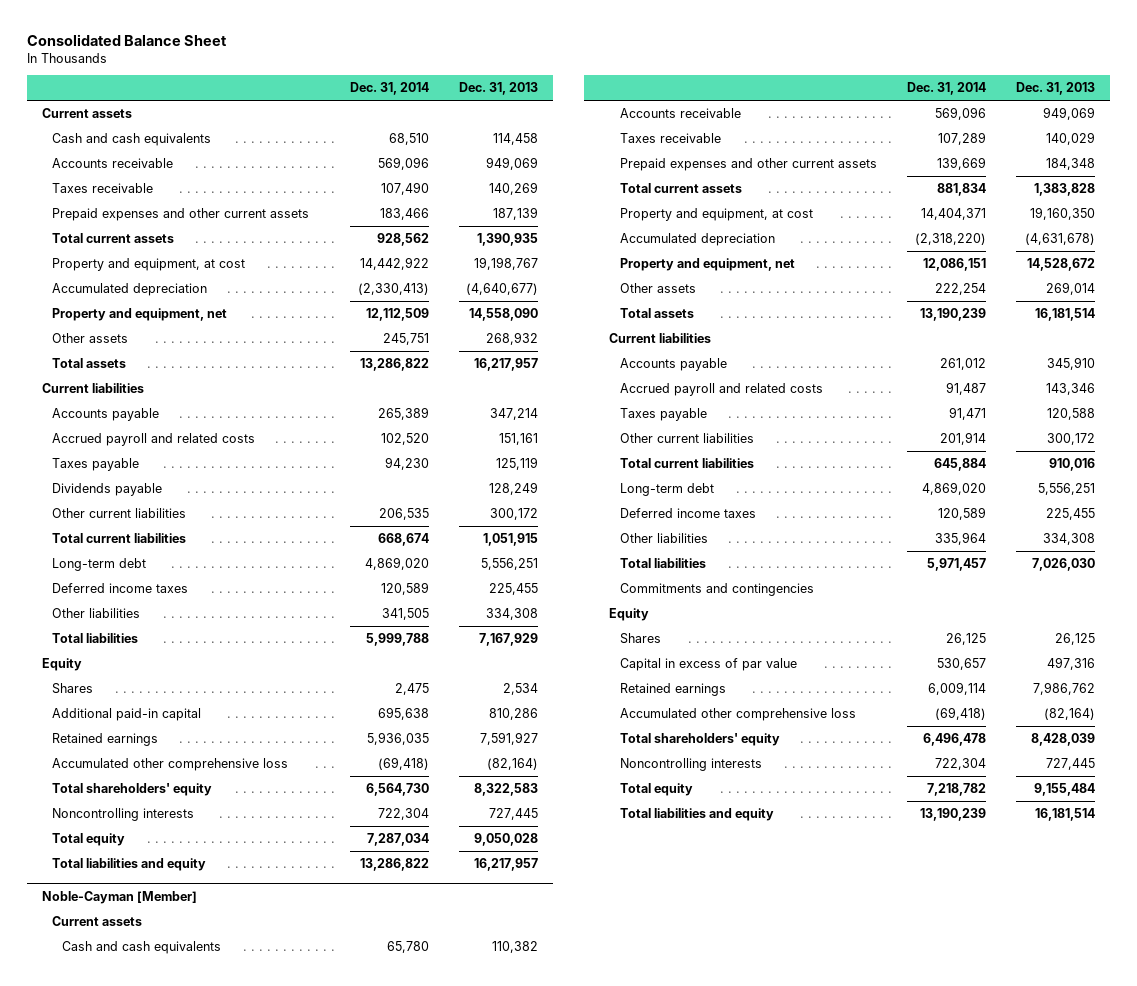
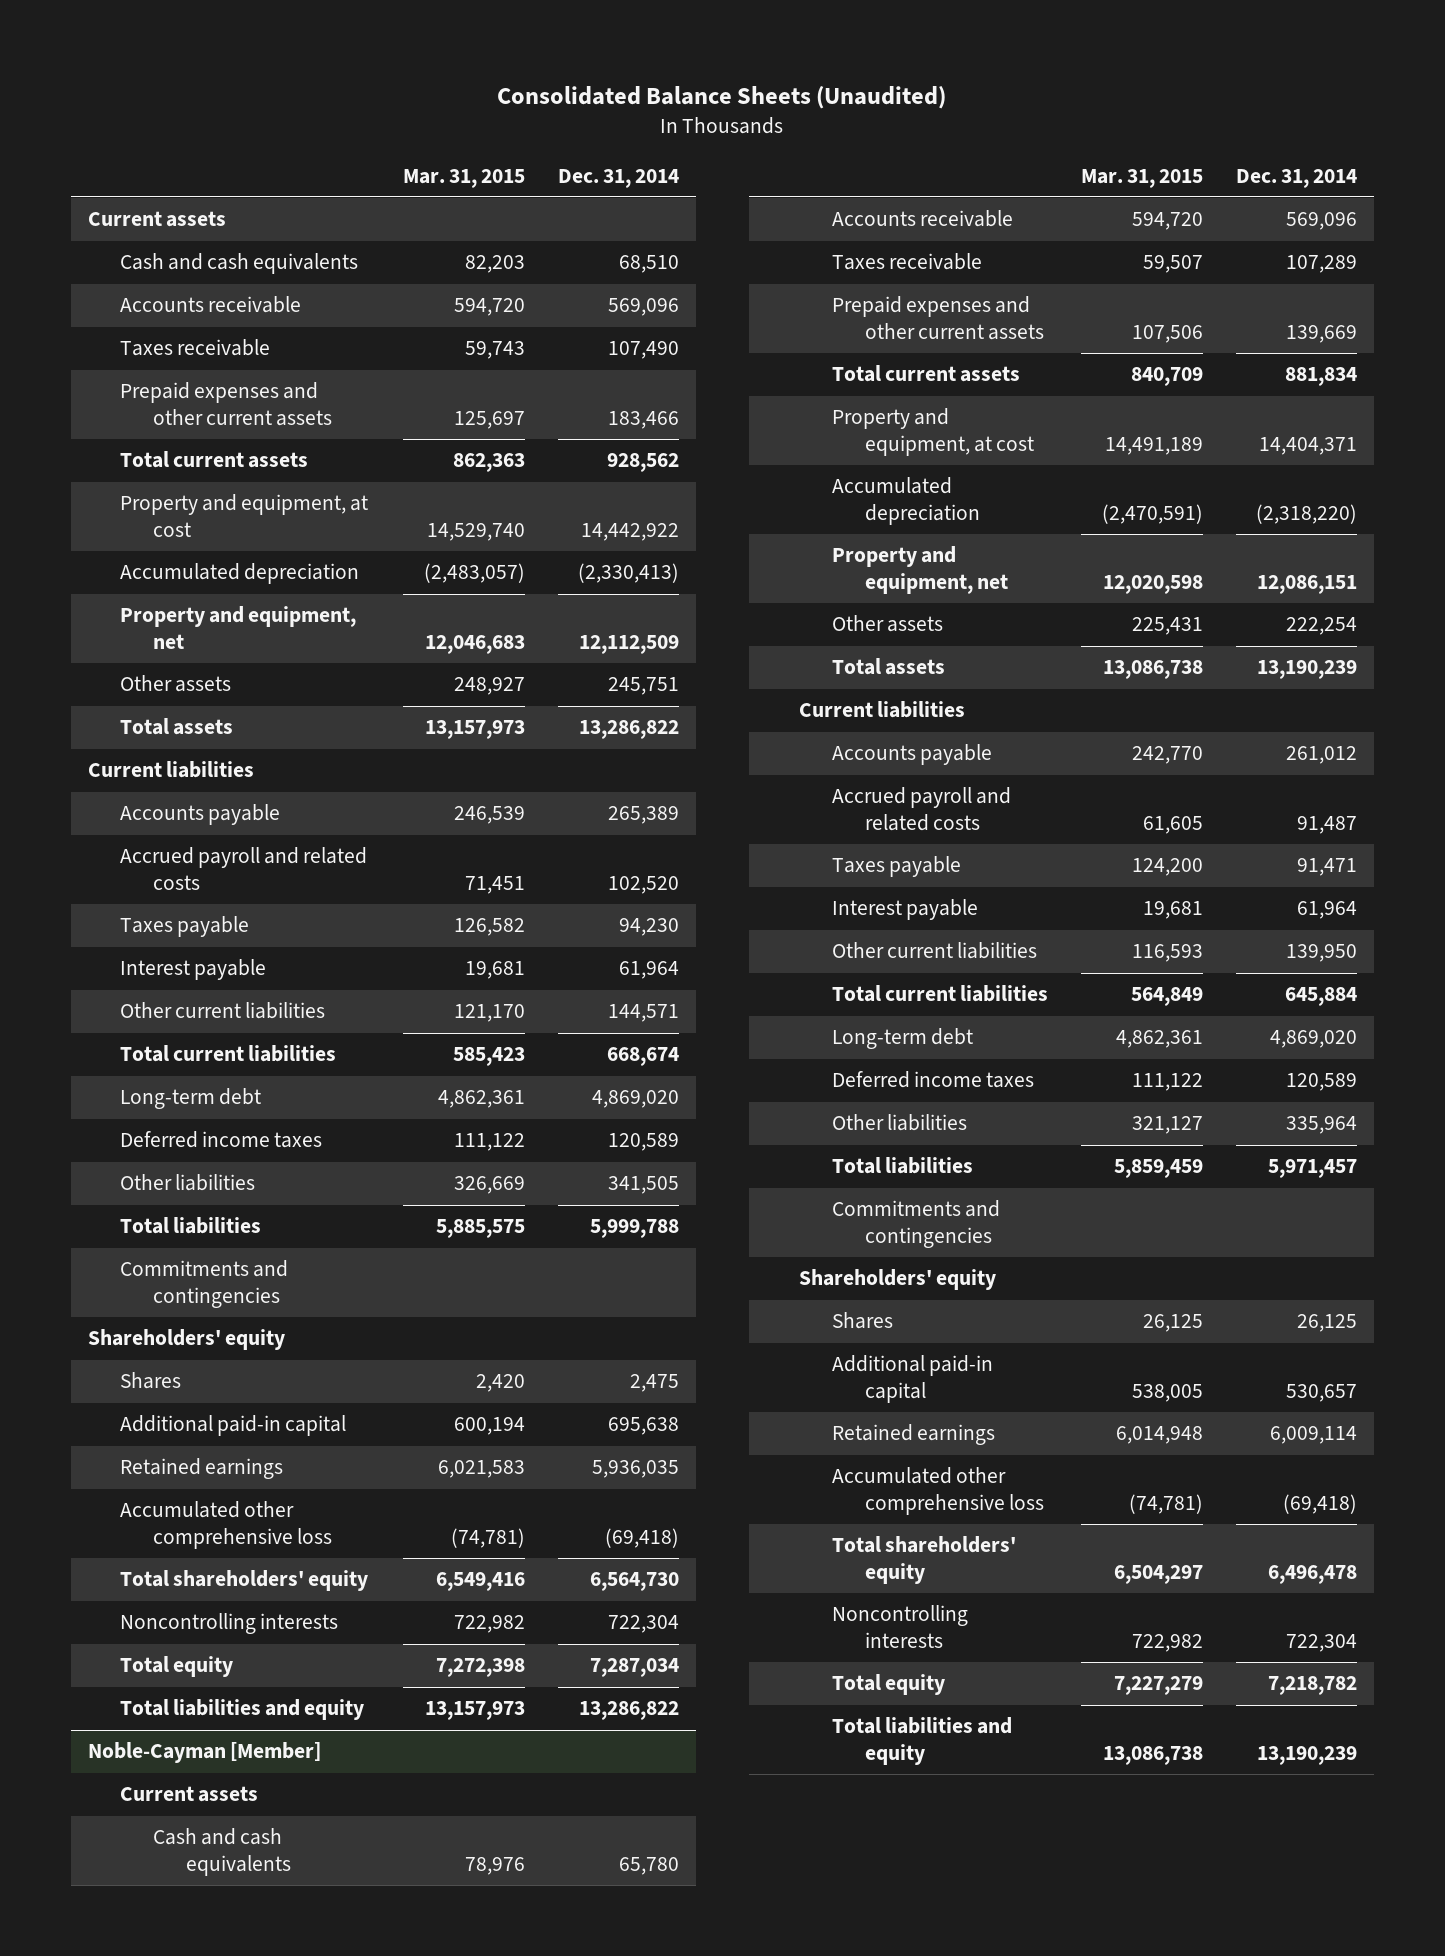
[26,34,227,47] Consolidated Balance Sheet -> [497,85,947,109] Consolidated Balance Sheets (Unaudited)
[458,82,538,96] Dec. 31, 2013 -> none
none -> [402,168,525,188] Mar. 31, 2015
[52,483,163,497] Dividends payable -> none
none -> [120,959,267,981] Interest payable
[378,508,429,521] 206,535 -> [608,1004,680,1023] 144,571
none -> [120,1260,289,1308] Commitments and contingencies
[42,658,83,672] Equity -> [87,1329,285,1351] Shareholders' equity
none -> [831,899,978,921] Interest payable
[939,432,986,446] 201,914 -> [1286,944,1358,963] 139,950
[609,608,650,622] Equity -> [798,1269,996,1291] Shareholders' equity
[619,658,797,672] Capital in excess of par value -> [831,1355,993,1403] Additional paid-in capital

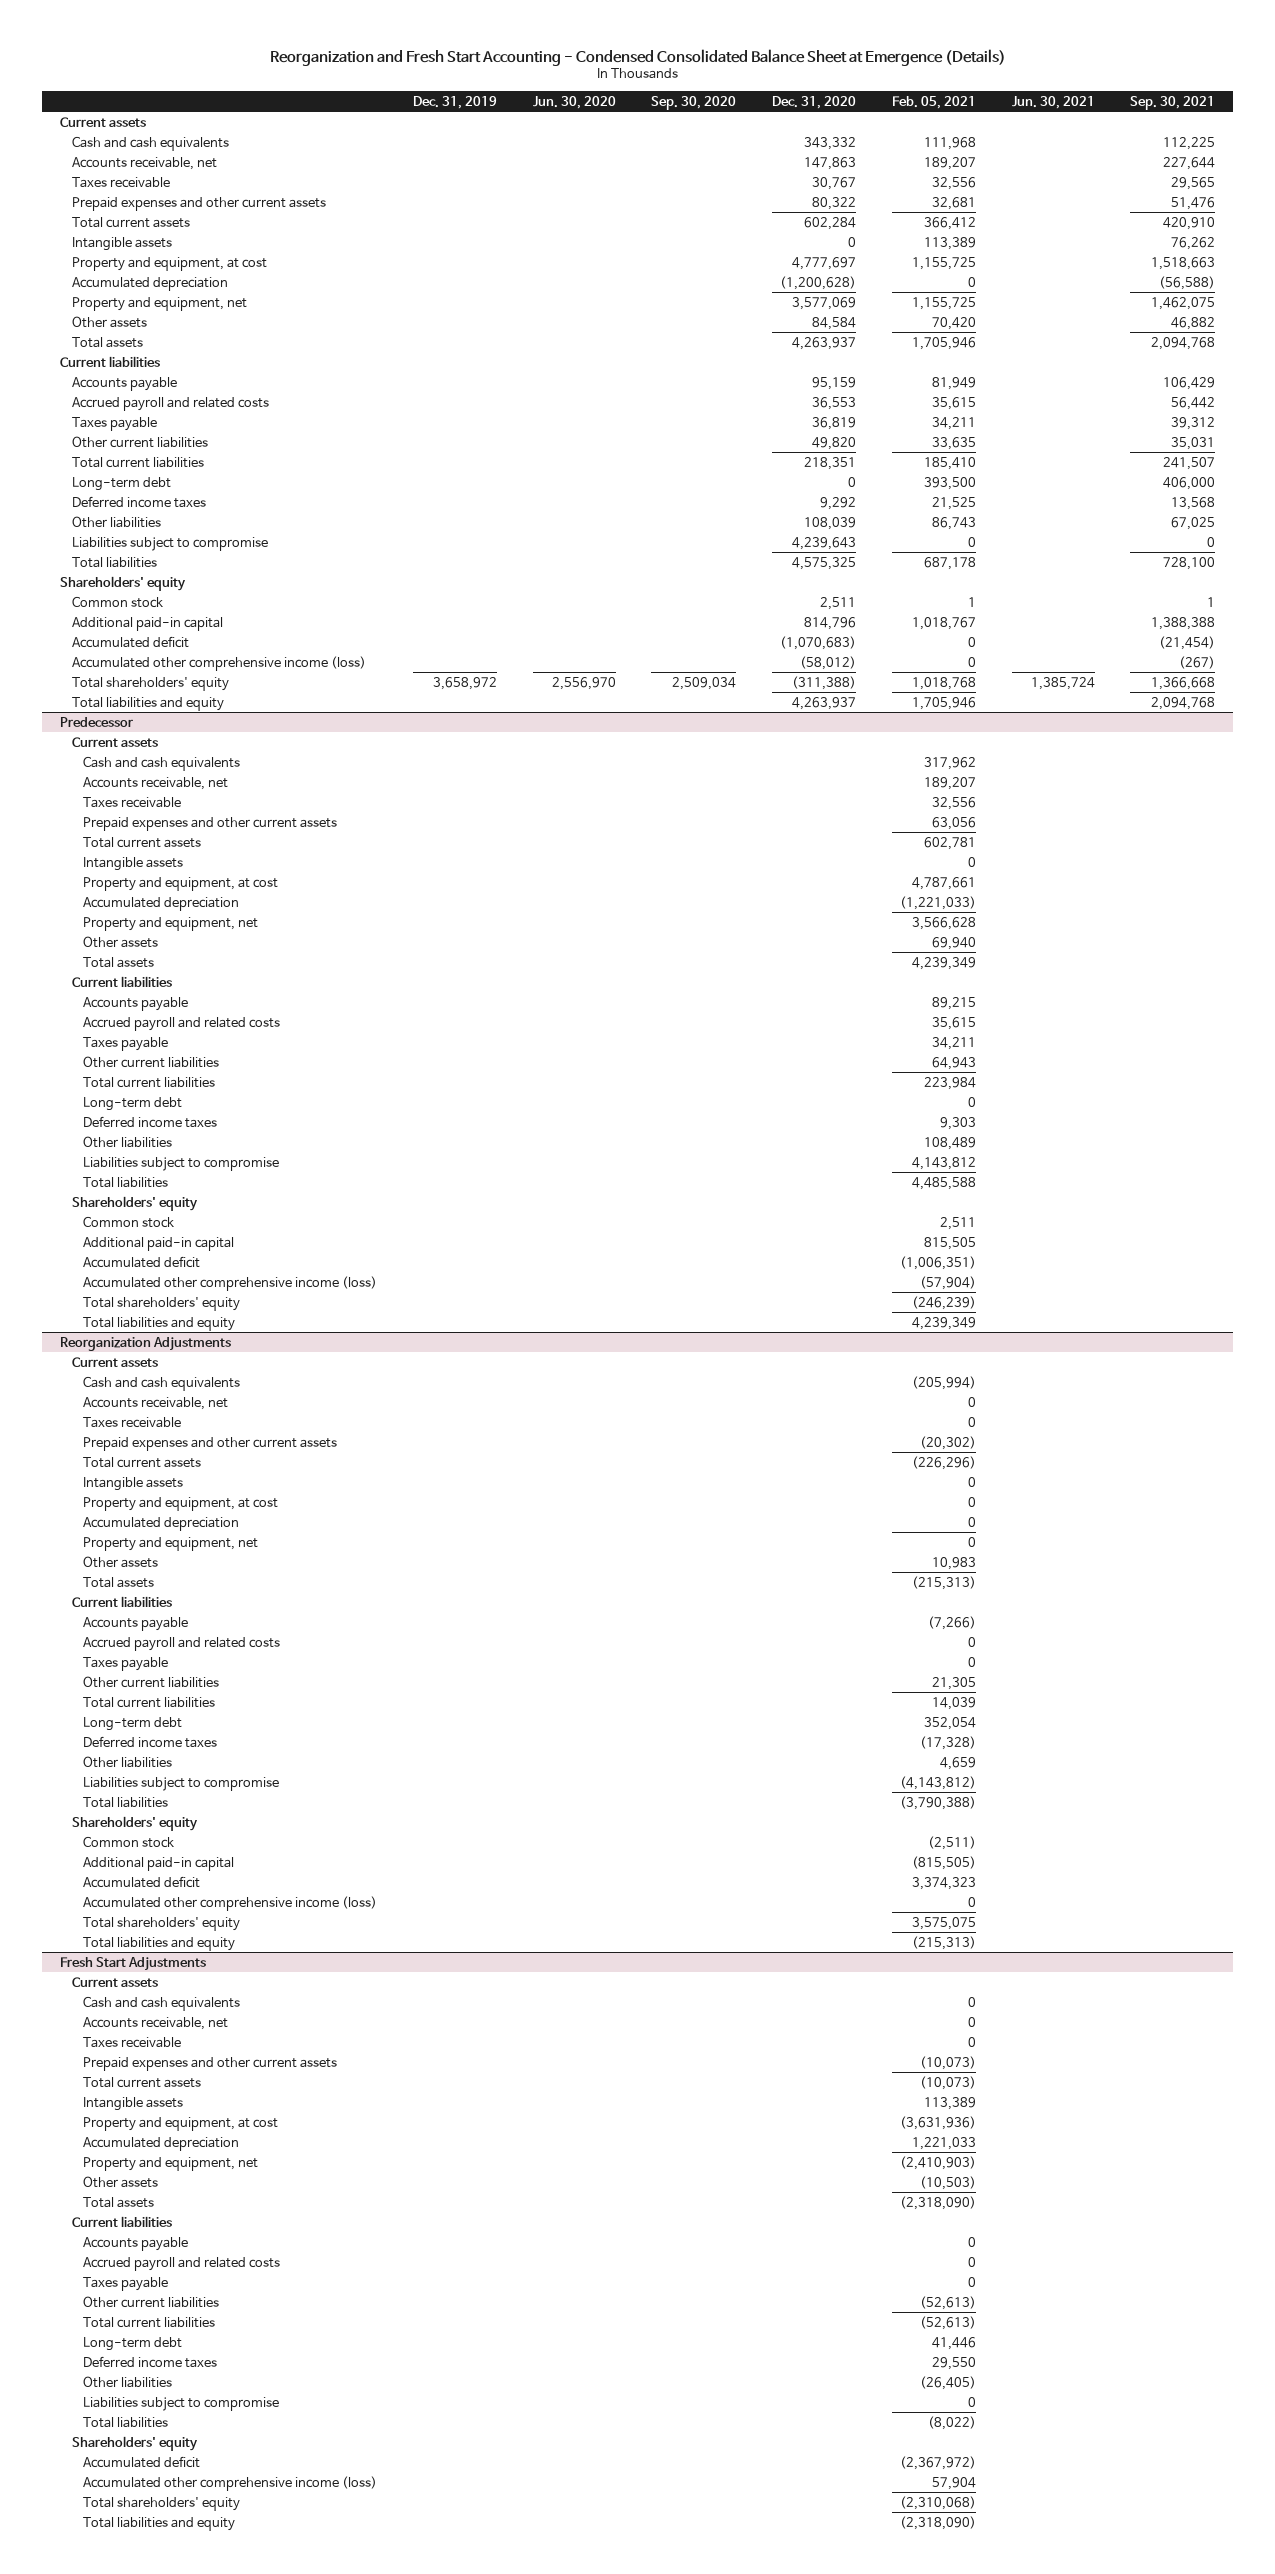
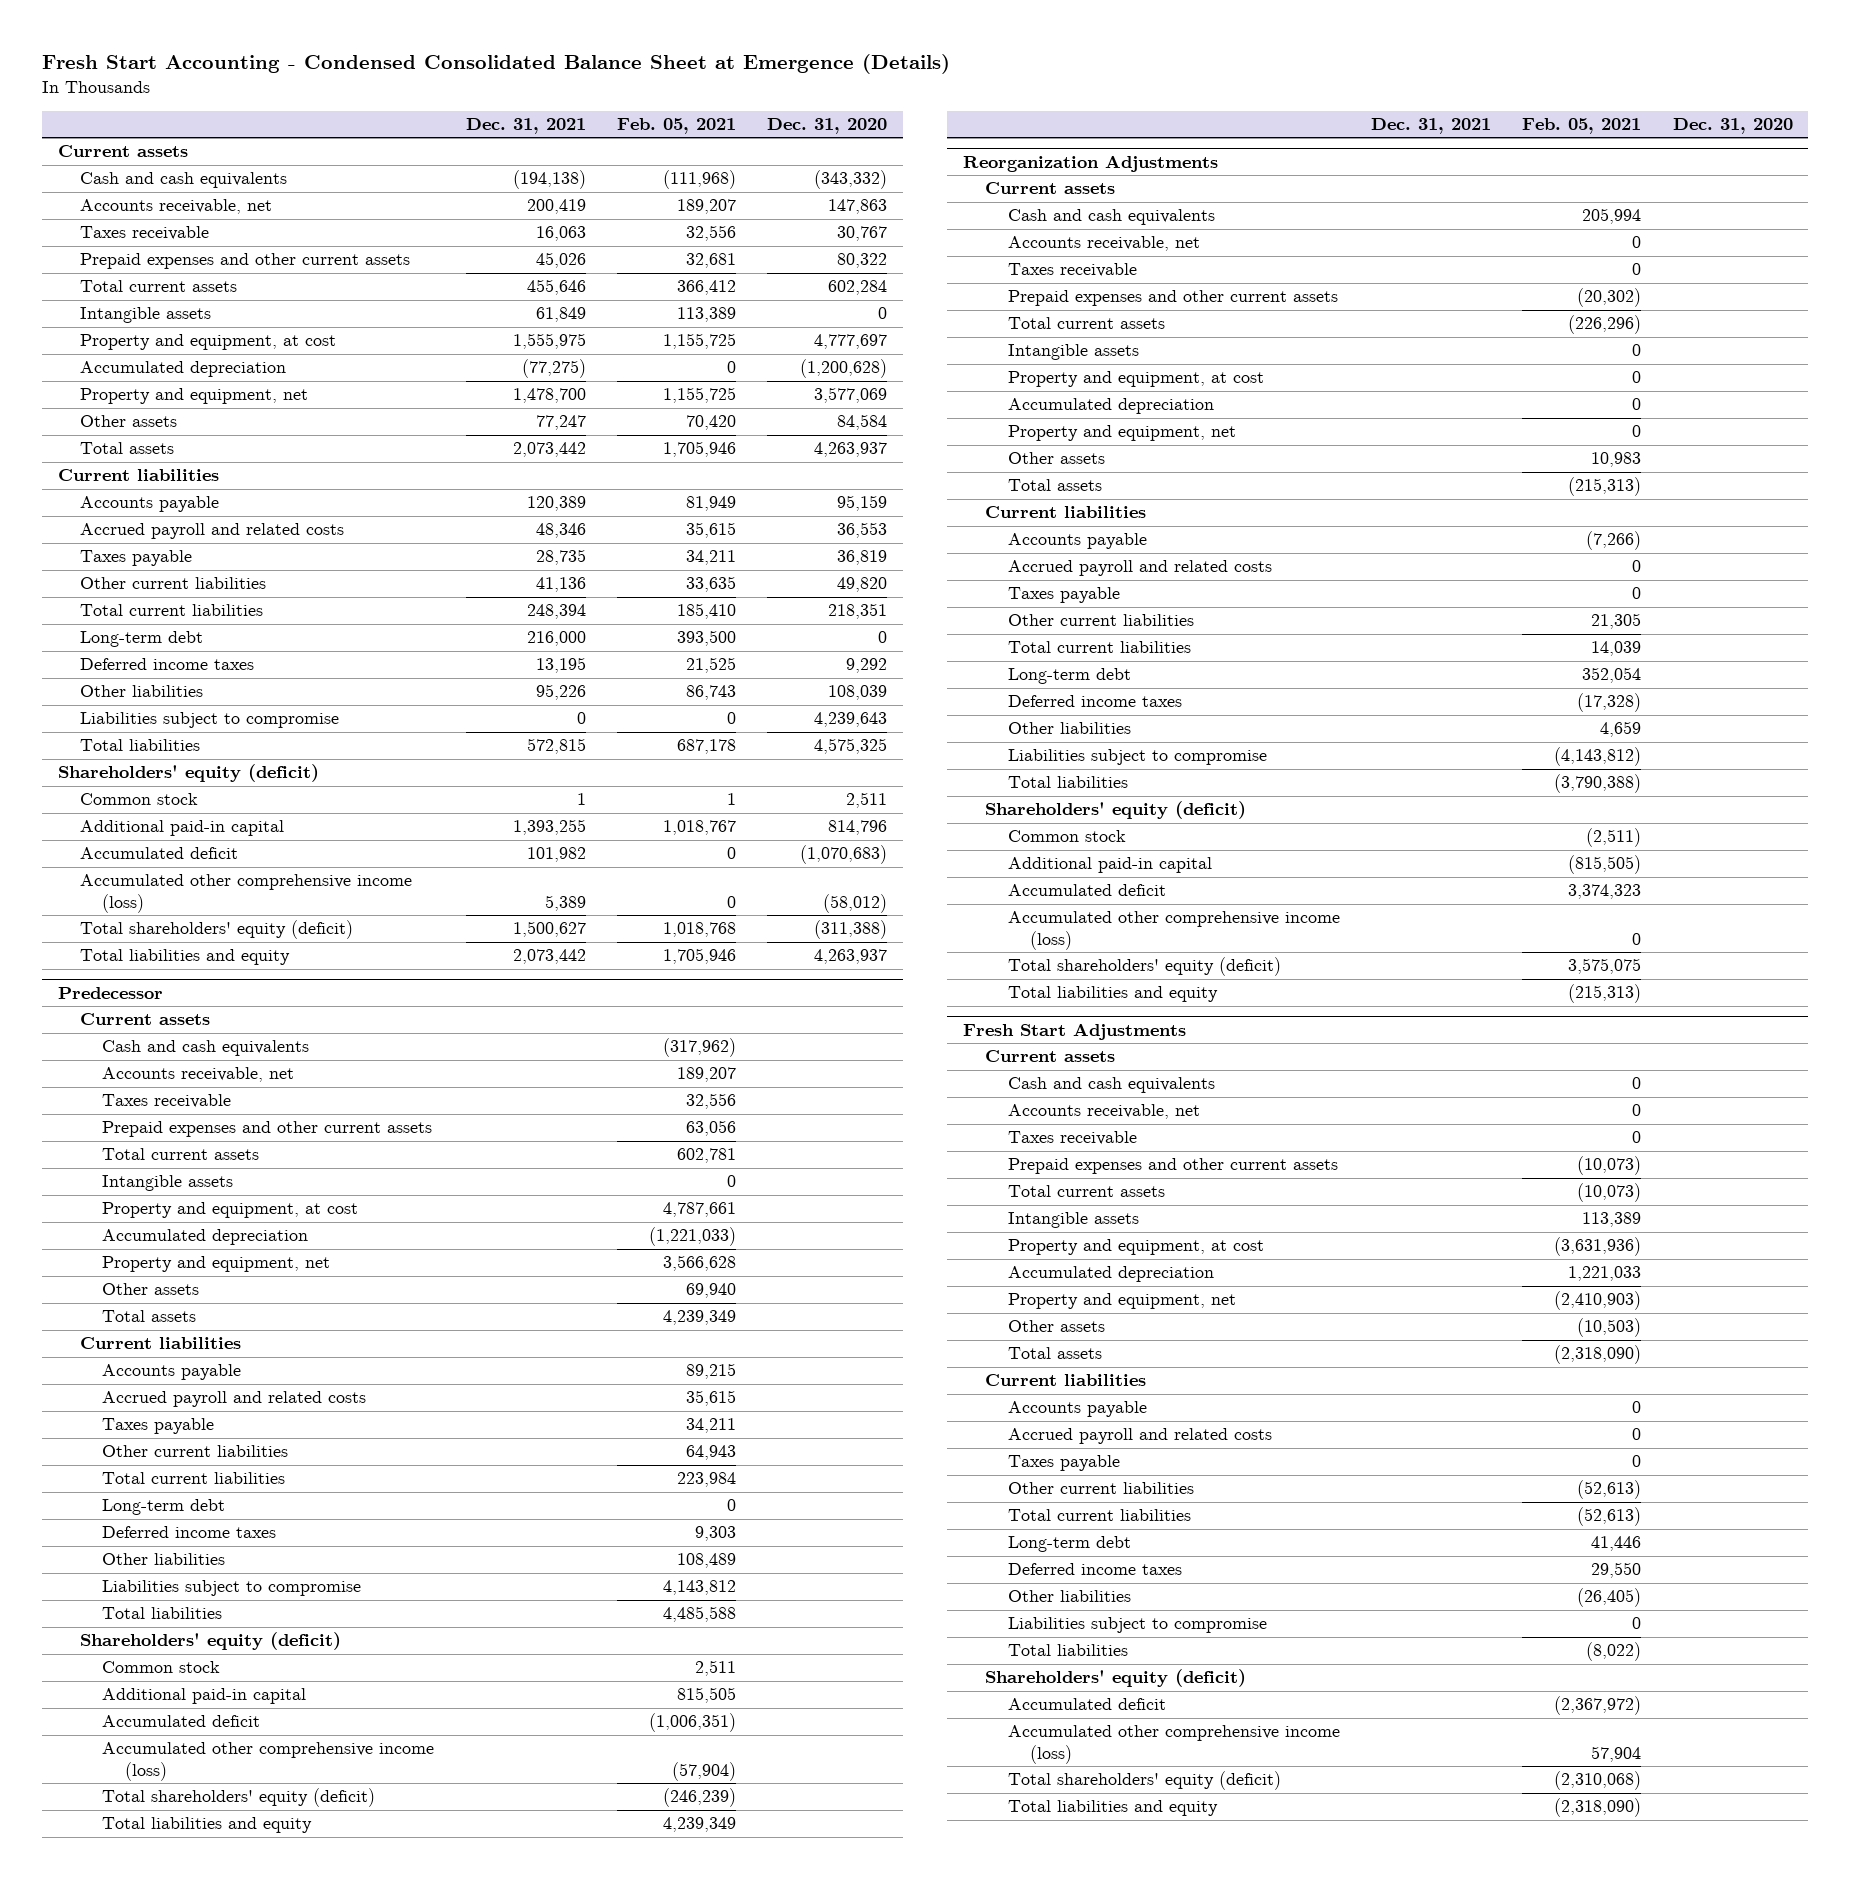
[269,48,1006,66] Reorganization and Fresh Start Accounting - Condensed Consolidated Balance Sheet at Emergence (Details) -> [41,54,950,75] Fresh Start Accounting - Condensed Consolidated Balance Sheet at Emergence (Details)
[413,95,498,109] Dec. 31, 2019 -> none
[532,95,616,109] Jun. 30, 2020 -> none
[651,95,737,110] Sep. 30, 2020 -> none
[1011,95,1095,109] Jun. 30, 2021 -> none
[1130,95,1216,110] Sep. 30, 2021 -> none
none -> [465,117,586,134] Dec. 31, 2021
[804,136,857,150] 343,332 -> [814,170,888,190] (343,332)
[923,136,976,150] 111,968 -> [663,170,737,190] (111,968)
[59,575,186,591] Shareholders' equity -> [57,764,319,783] Shareholders' equity (deficit)
[71,676,229,691] Total shareholders' equity -> [80,920,354,940] Total shareholders' equity (deficit)
[923,756,976,770] 317,962 -> [663,1038,737,1058] (317,962)
[71,1195,198,1211] Shareholders' equity -> [80,1632,342,1651] Shareholders' equity (deficit)
[83,1296,241,1311] Total shareholders' equity -> [102,1788,376,1808] Total shareholders' equity (deficit)
[911,1375,976,1390] (205,994) -> [1582,208,1642,225] 205,994
[71,1815,198,1831] Shareholders' equity -> [985,801,1247,820] Shareholders' equity (deficit)
[83,1916,241,1931] Total shareholders' equity -> [1007,957,1281,977] Total shareholders' equity (deficit)
[71,2435,198,2451] Shareholders' equity -> [985,1669,1247,1688] Shareholders' equity (deficit)
[83,2496,241,2511] Total shareholders' equity -> [1007,1771,1281,1791] Total shareholders' equity (deficit)

